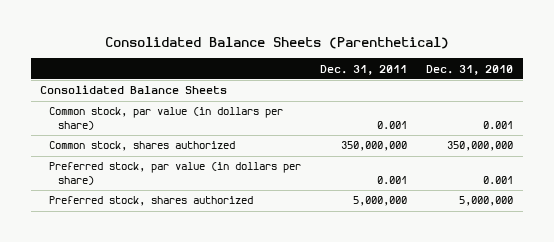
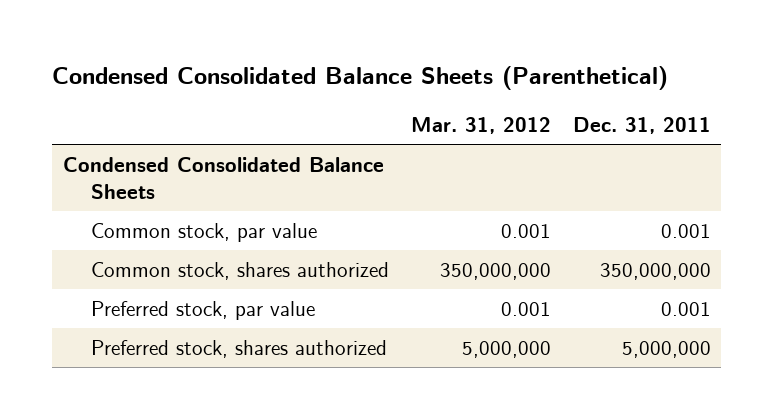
[104,37,449,50] Consolidated Balance Sheets (Parenthetical) -> [52,66,669,91] Condensed Consolidated Balance Sheets (Parenthetical)
[426,64,514,75] Dec. 31, 2010 -> none
none -> [410,116,551,134] Mar. 31, 2012
[40,85,228,95] Consolidated Balance Sheets -> [63,156,385,199] Condensed Consolidated Balance Sheets
[49,107,284,131] Common stock, par value (in dollars per share) -> [90,222,317,242] Common stock, par value
[49,162,302,186] Preferred stock, par value (in dollars per share) -> [90,300,315,320] Preferred stock, par value

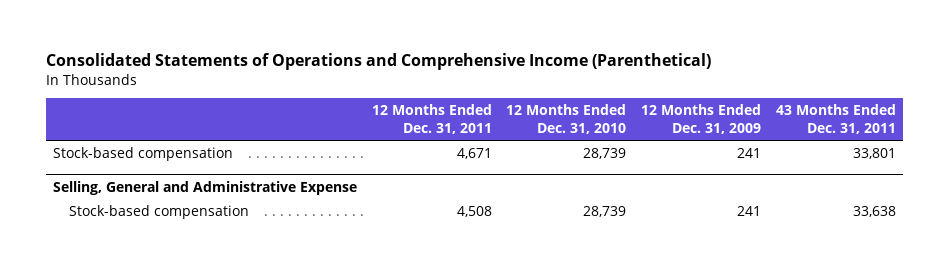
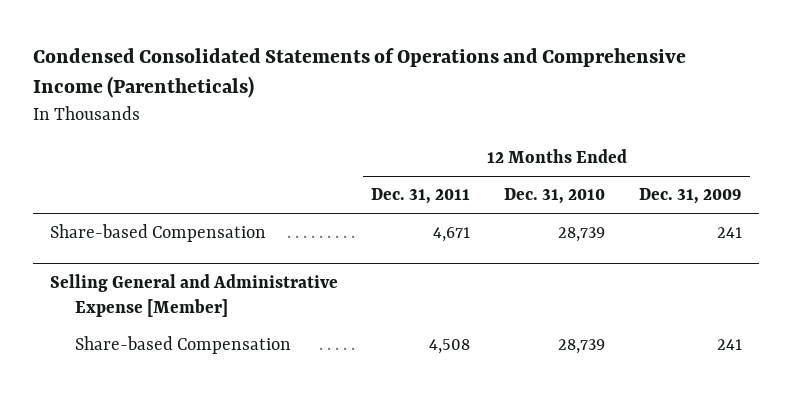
[45,53,711,71] Consolidated Statements of Operations and Comprehensive Income (Parenthetical) -> [32,48,686,99] Condensed Consolidated Statements of Operations and Comprehensive Income (Parentheticals)
[775,104,896,134] 43 Months Ended Dec. 31, 2011 -> none
[52,147,233,162] Stock-based compensation -> [49,224,266,243] Share-based Compensation
[52,180,357,195] Selling, General and Administrative Expense -> [49,273,338,317] Selling General and Administrative Expense [Member]
[69,205,250,220] Stock-based compensation -> [74,336,291,355] Share-based Compensation

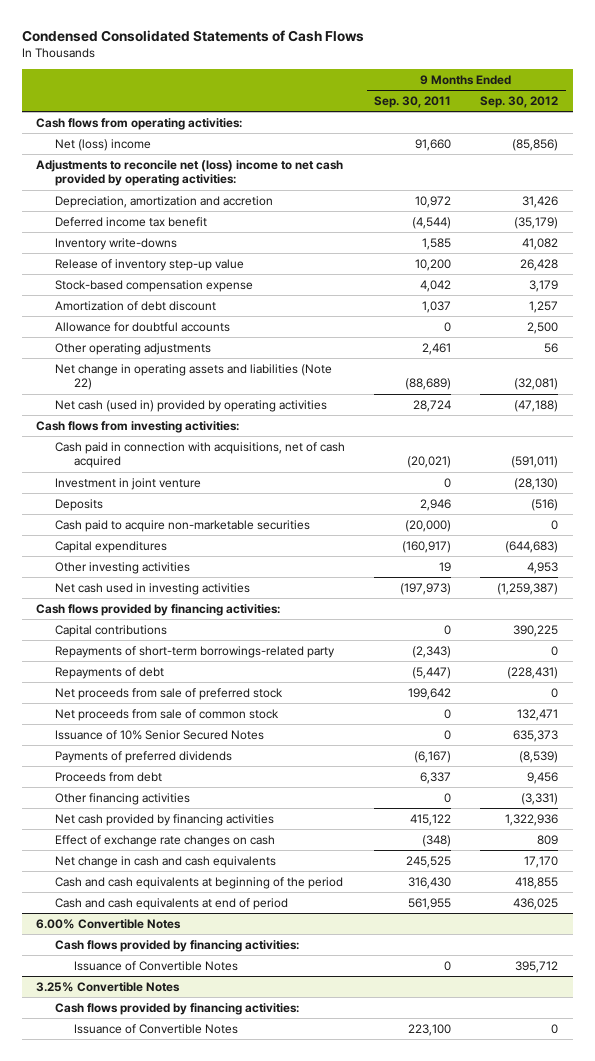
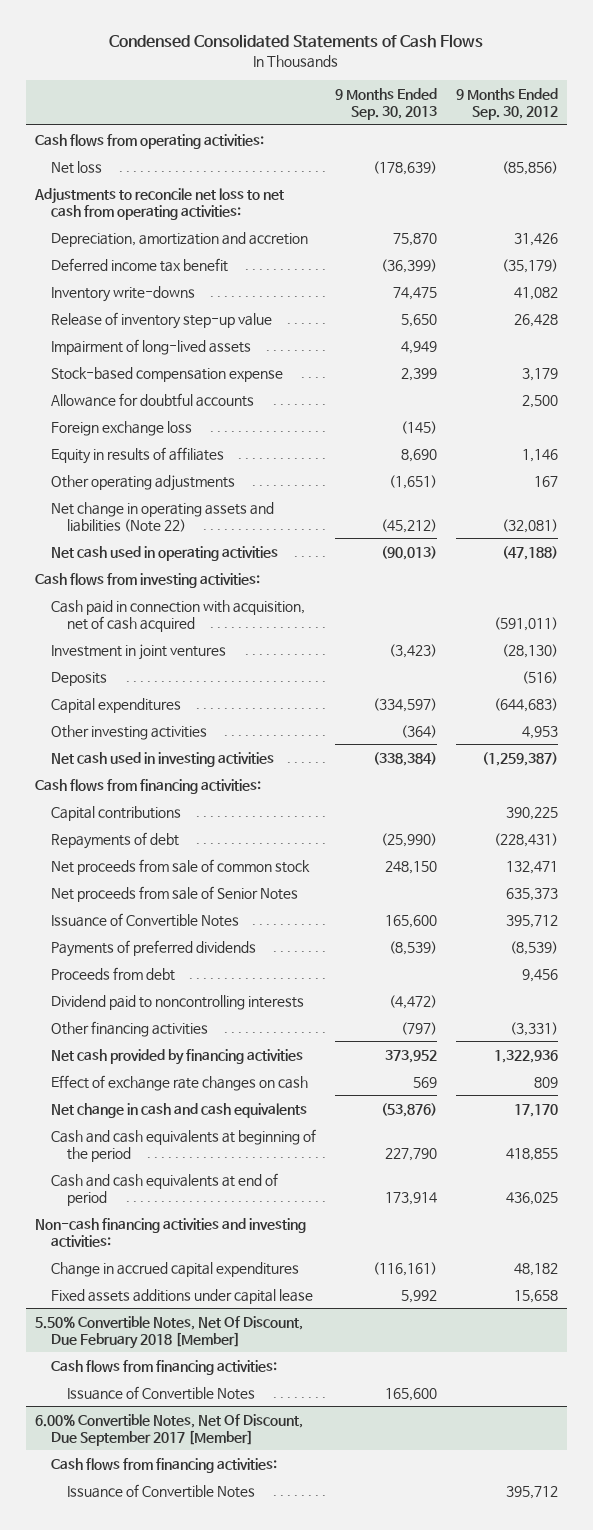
[374,95,452,108] Sep. 30, 2011 -> none
none -> [335,88,438,121] 9 Months Ended Sep. 30, 2013
[55,138,152,151] Net (loss) income -> [51,160,103,174] Net loss
[36,159,344,187] Adjustments to reconcile net (loss) income to net cash provided by operating activities: -> [34,187,285,220] Adjustments to reconcile net loss to net cash from operating activities:
none -> [51,338,252,355] Impairment of long-lived assets
[55,300,217,311] Amortization of debt discount -> none
none -> [51,420,193,436] Foreign exchange loss
none -> [51,446,225,464] Equity in results of affiliates
[544,342,559,353] 56 -> [533,475,558,487] 167
[55,399,328,412] Net cash (used in) provided by operating activities -> [51,545,279,561] Net cash used in operating activities
[55,441,346,469] Cash paid in connection with acquisitions, net of cash acquired -> [51,599,306,632] Cash paid in connection with acquisition, net of cash acquired
[55,477,202,490] Investment in joint venture -> [51,643,227,660] Investment in joint ventures
[55,519,311,532] Cash paid to acquire non-marketable securities -> none
[36,603,281,616] Cash flows provided by financing activities: -> [35,778,262,794] Cash flows from financing activities:
[55,645,336,658] Repayments of short-term borrowings-related party -> none
[55,687,284,700] Net proceeds from sale of preferred stock -> none
[55,729,265,740] Issuance of 10% Senior Secured Notes -> [51,885,299,902] Net proceeds from sale of Senior Notes
none -> [51,912,240,927] Issuance of Convertible Notes
none -> [51,994,305,1010] Dividend paid to noncontrolling interests
[36,918,182,929] 6.00% Convertible Notes -> none
none -> [35,1217,307,1247] Non-cash financing activities and investing activities:
none -> [51,1261,300,1277] Change in accrued capital expenditures
none -> [51,1288,314,1304] Fixed assets additions under capital lease
none -> [35,1315,304,1349] 5.50% Convertible Notes, Net Of Discount, Due February 2018 [Member]
[55,939,300,952] Cash flows provided by financing activities: -> [51,1359,278,1375] Cash flows from financing activities:
none -> [67,1385,256,1400] Issuance of Convertible Notes
none -> [35,1413,304,1446] 6.00% Convertible Notes, Net Of Discount, Due September 2017 [Member]
none -> [51,1457,278,1473] Cash flows from financing activities:
[36,981,181,992] 3.25% Convertible Notes -> none
[55,1002,300,1015] Cash flows provided by financing activities: -> none
[74,1023,239,1034] Issuance of Convertible Notes -> none

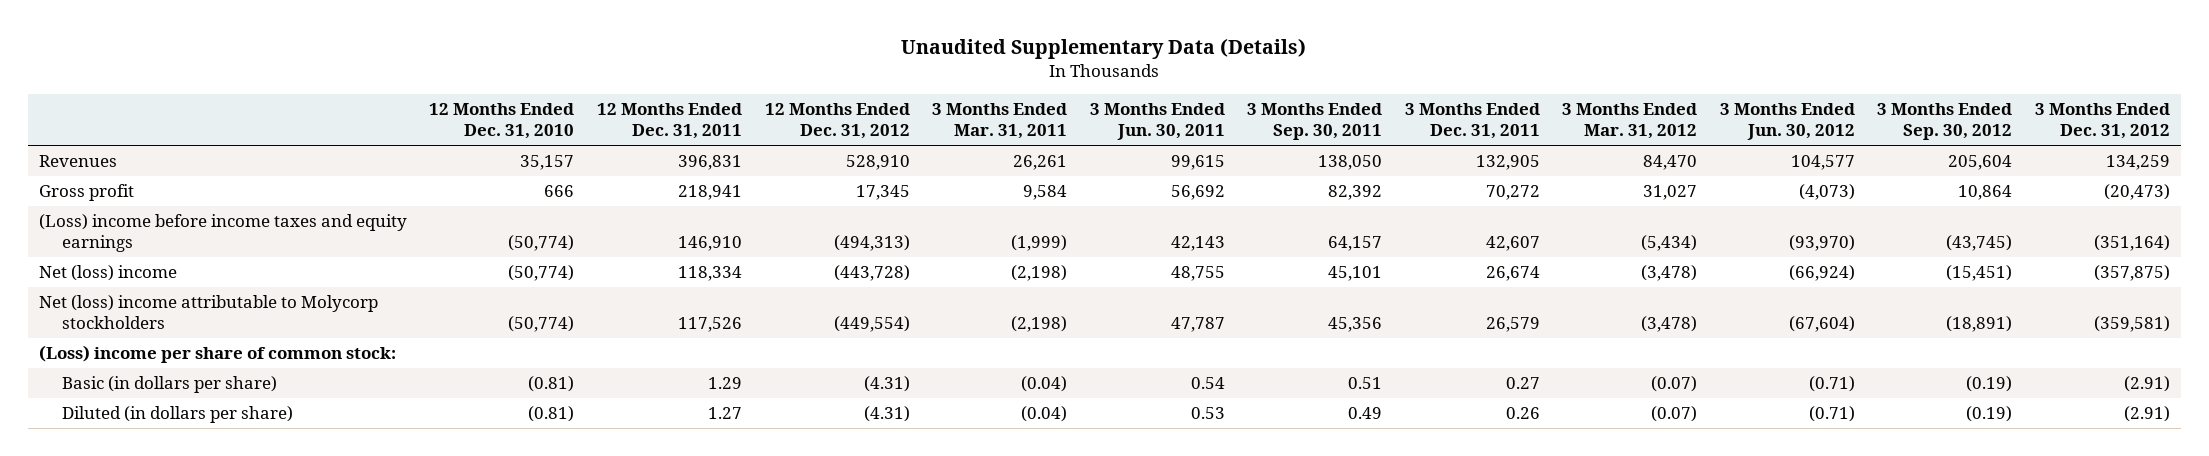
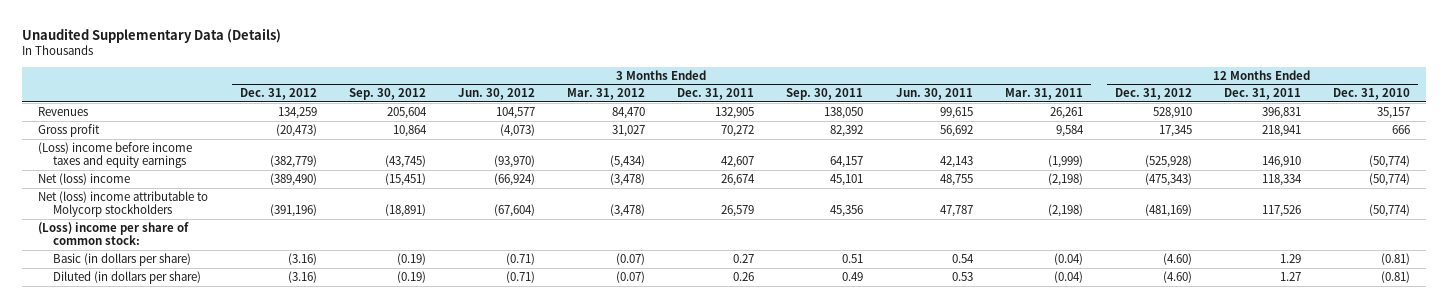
[833,235,910,252] (494,313) -> [1144,155,1192,169] (525,928)
[2093,235,2170,252] (351,164) -> [269,155,317,169] (382,779)
[833,265,910,282] (443,728) -> [1144,172,1192,186] (475,343)
[2093,265,2170,282] (357,875) -> [269,172,317,186] (389,490)
[833,316,910,333] (449,554) -> [1144,204,1192,218] (481,169)
[2093,316,2170,333] (359,581) -> [269,204,317,218] (391,196)
[863,376,910,393] (4.31) -> [1162,252,1192,265] (4.60)
[2123,376,2170,393] (2.91) -> [287,252,317,265] (3.16)
[863,406,910,423] (4.31) -> [1162,270,1192,283] (4.60)
[2123,406,2170,423] (2.91) -> [287,270,317,283] (3.16)

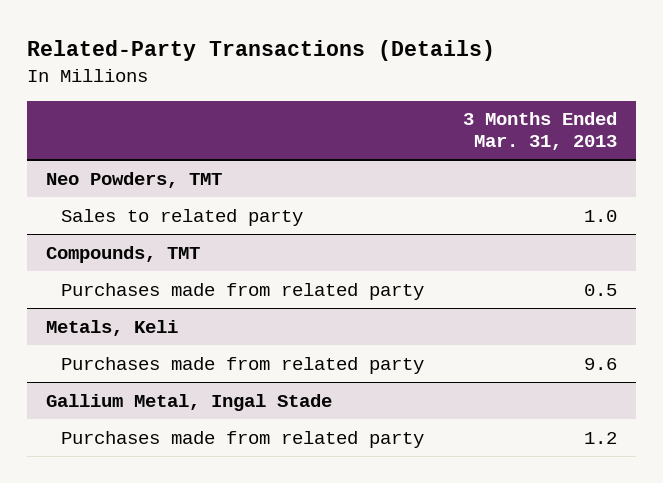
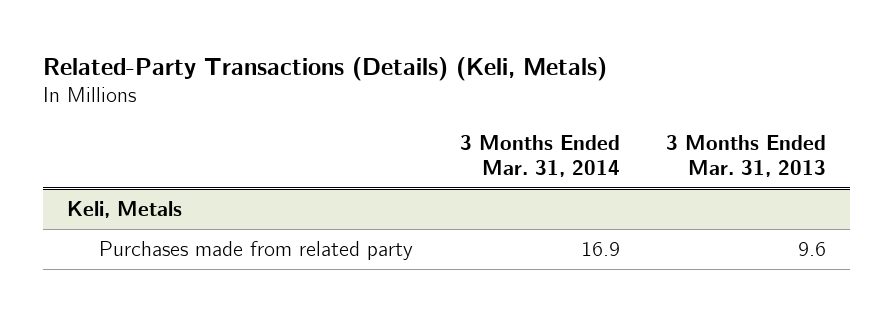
[26,40,495,62] Related-Party Transactions (Details) -> [43,57,608,82] Related-Party Transactions (Details) (Keli, Metals)
none -> [459,134,620,177] 3 Months Ended Mar. 31, 2014
[46,171,223,188] Neo Powders, TMT -> none
[60,208,303,226] Sales to related party -> none
[46,245,201,263] Compounds, TMT -> none
[60,282,424,300] Purchases made from related party -> none
[46,319,179,336] Metals, Keli -> [66,200,182,218] Keli, Metals
[46,393,333,411] Gallium Metal, Ingal Stade -> none
[60,430,424,448] Purchases made from related party -> none

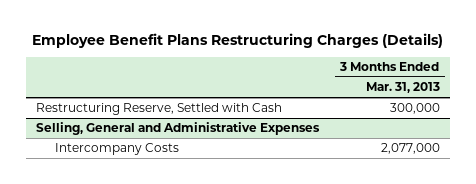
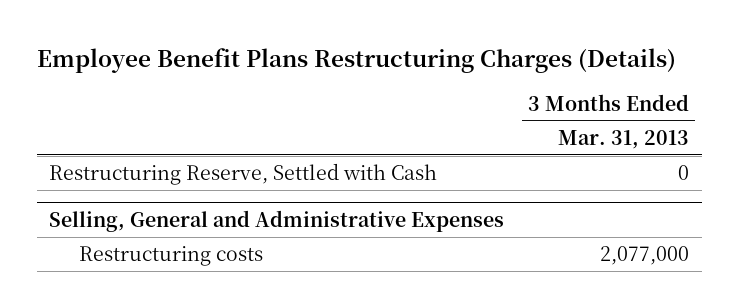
[389,103,440,115] 300,000 -> [678,165,690,181] 0
[54,143,179,156] Intercompany Costs -> [78,246,263,267] Restructuring costs

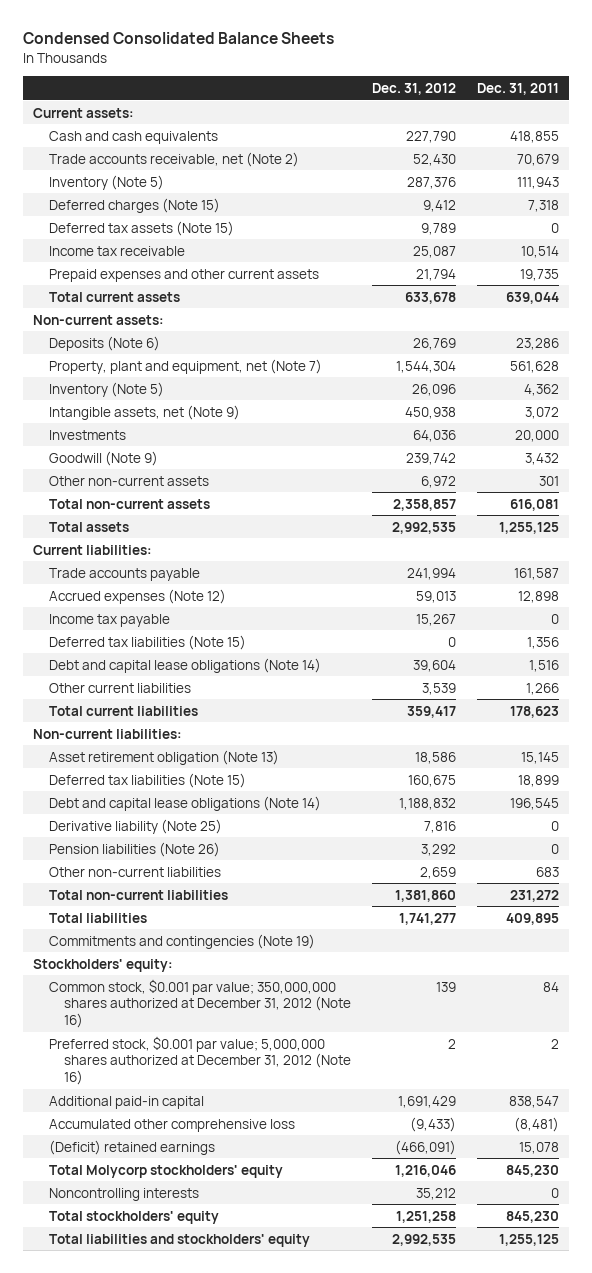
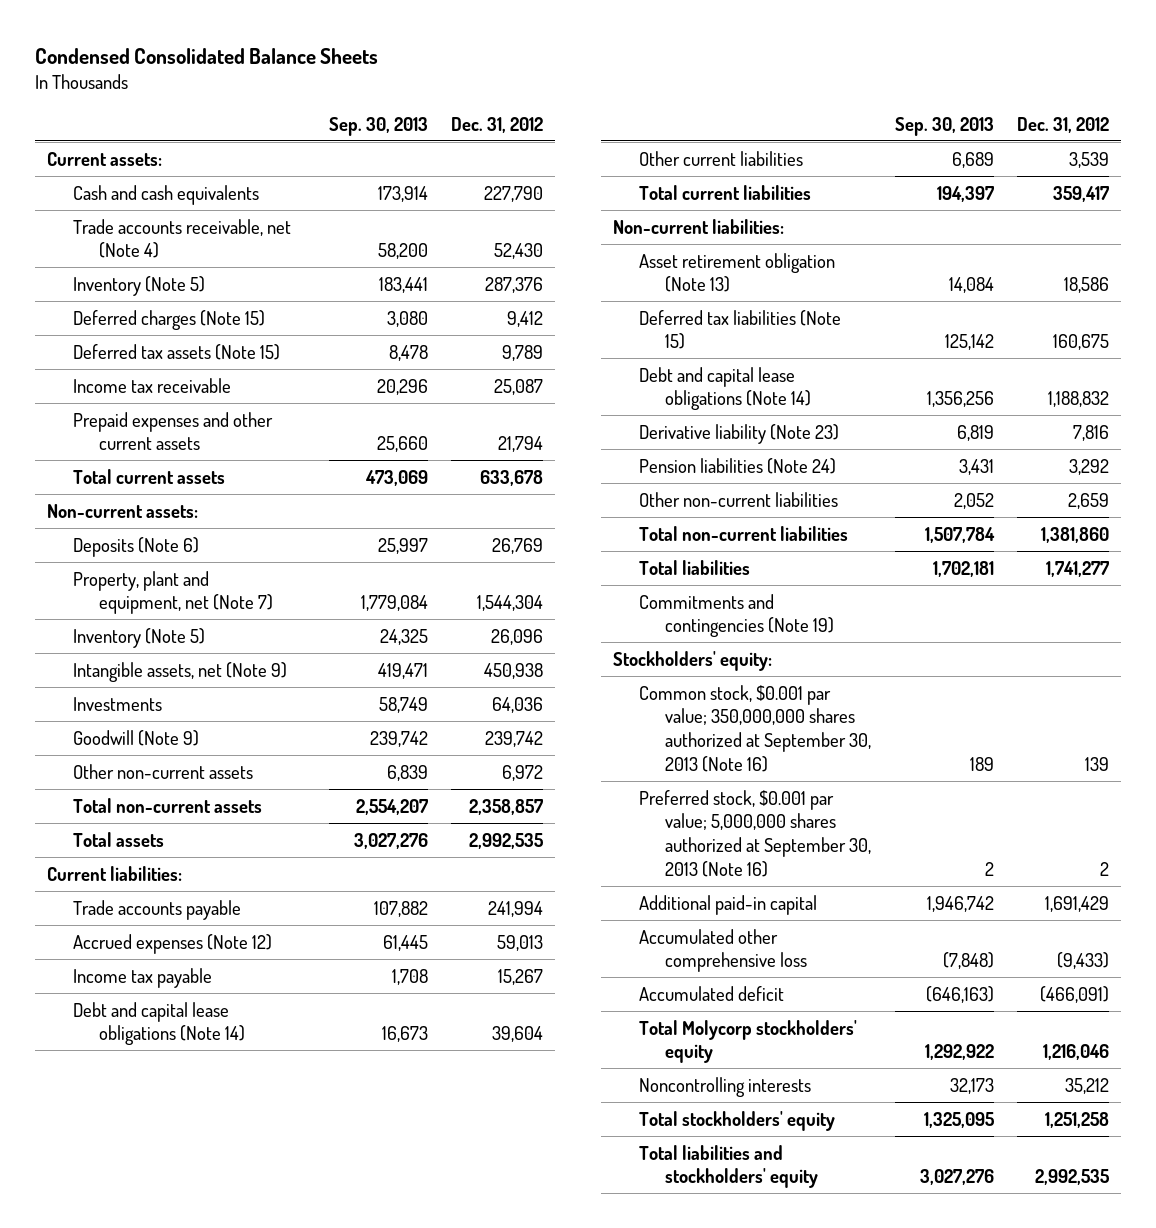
[476,82,559,95] Dec. 31, 2011 -> none
none -> [328,116,428,136] Sep. 30, 2013
[48,151,299,167] Trade accounts receivable, net (Note 2) -> [73,218,292,259] Trade accounts receivable, net (Note 4)
[48,634,246,650] Deferred tax liabilities (Note 15) -> none
[48,818,222,834] Derivative liability (Note 25) -> [639,423,840,444] Derivative liability (Note 23)
[48,841,220,857] Pension liabilities (Note 26) -> [639,457,837,474] Pension liabilities (Note 24)
[48,978,352,1029] Common stock, $0.001 par value; 350,000,000 shares authorized at December 31, 2012 (Note 16) -> [639,684,872,773] Common stock, $0.001 par value; 350,000,000 shares authorized at September 30, 2013 (Note 16)
[48,1035,352,1086] Preferred stock, $0.001 par value; 5,000,000 shares authorized at December 31, 2012 (Note 16) -> [639,789,872,878] Preferred stock, $0.001 par value; 5,000,000 shares authorized at September 30, 2013 (Note 16)
[48,1139,215,1155] (Deficit) retained earnings -> [639,985,785,1001] Accumulated deficit

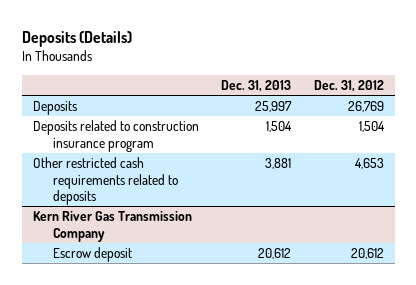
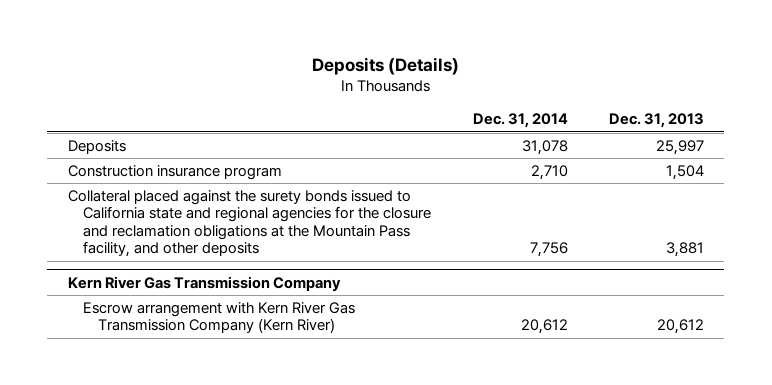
[313,80,384,93] Dec. 31, 2012 -> none
none -> [472,113,568,129] Dec. 31, 2014
[32,120,199,152] Deposits related to construction insurance program -> [68,165,283,181] Construction insurance program
[32,157,178,206] Other restricted cash requirements related to deposits -> [68,190,432,258] Collateral placed against the surety bonds issued to California state and regional agencies for the closure and reclamation obligations at the Mountain Pass facility, and other deposits
[52,247,132,263] Escrow deposit -> [83,302,356,334] Escrow arrangement with Kern River Gas Transmission Company (Kern River)

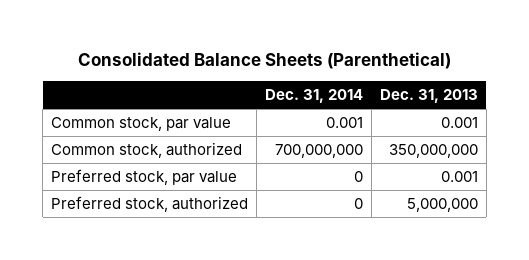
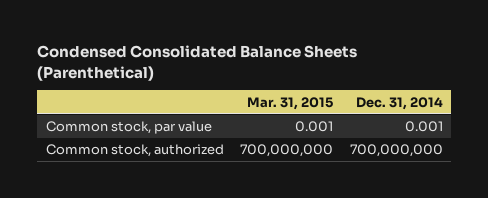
[77,51,451,69] Consolidated Balance Sheets (Parenthetical) -> [37,45,358,81] Condensed Consolidated Balance Sheets (Parenthetical)
[379,89,478,104] Dec. 31, 2013 -> none
none -> [247,96,334,110] Mar. 31, 2015
[51,169,238,186] Preferred stock, par value -> none
[51,196,249,213] Preferred stock, authorized -> none

